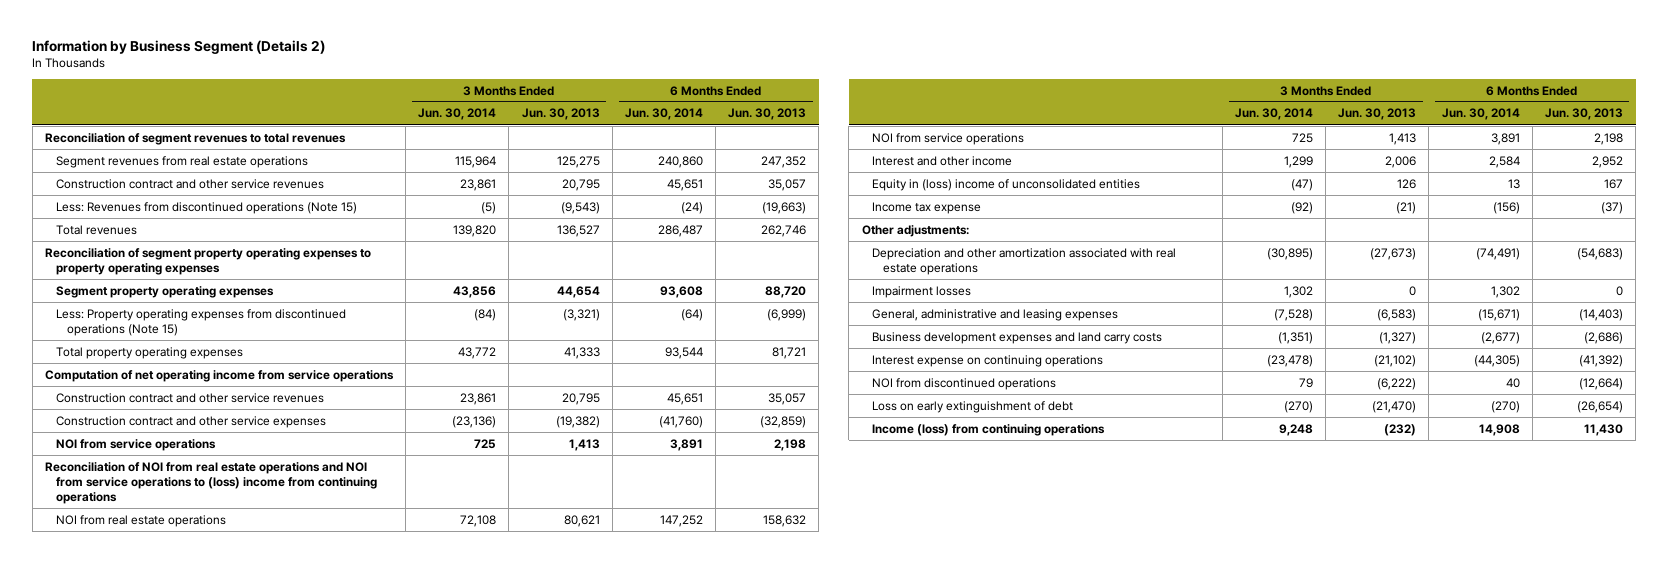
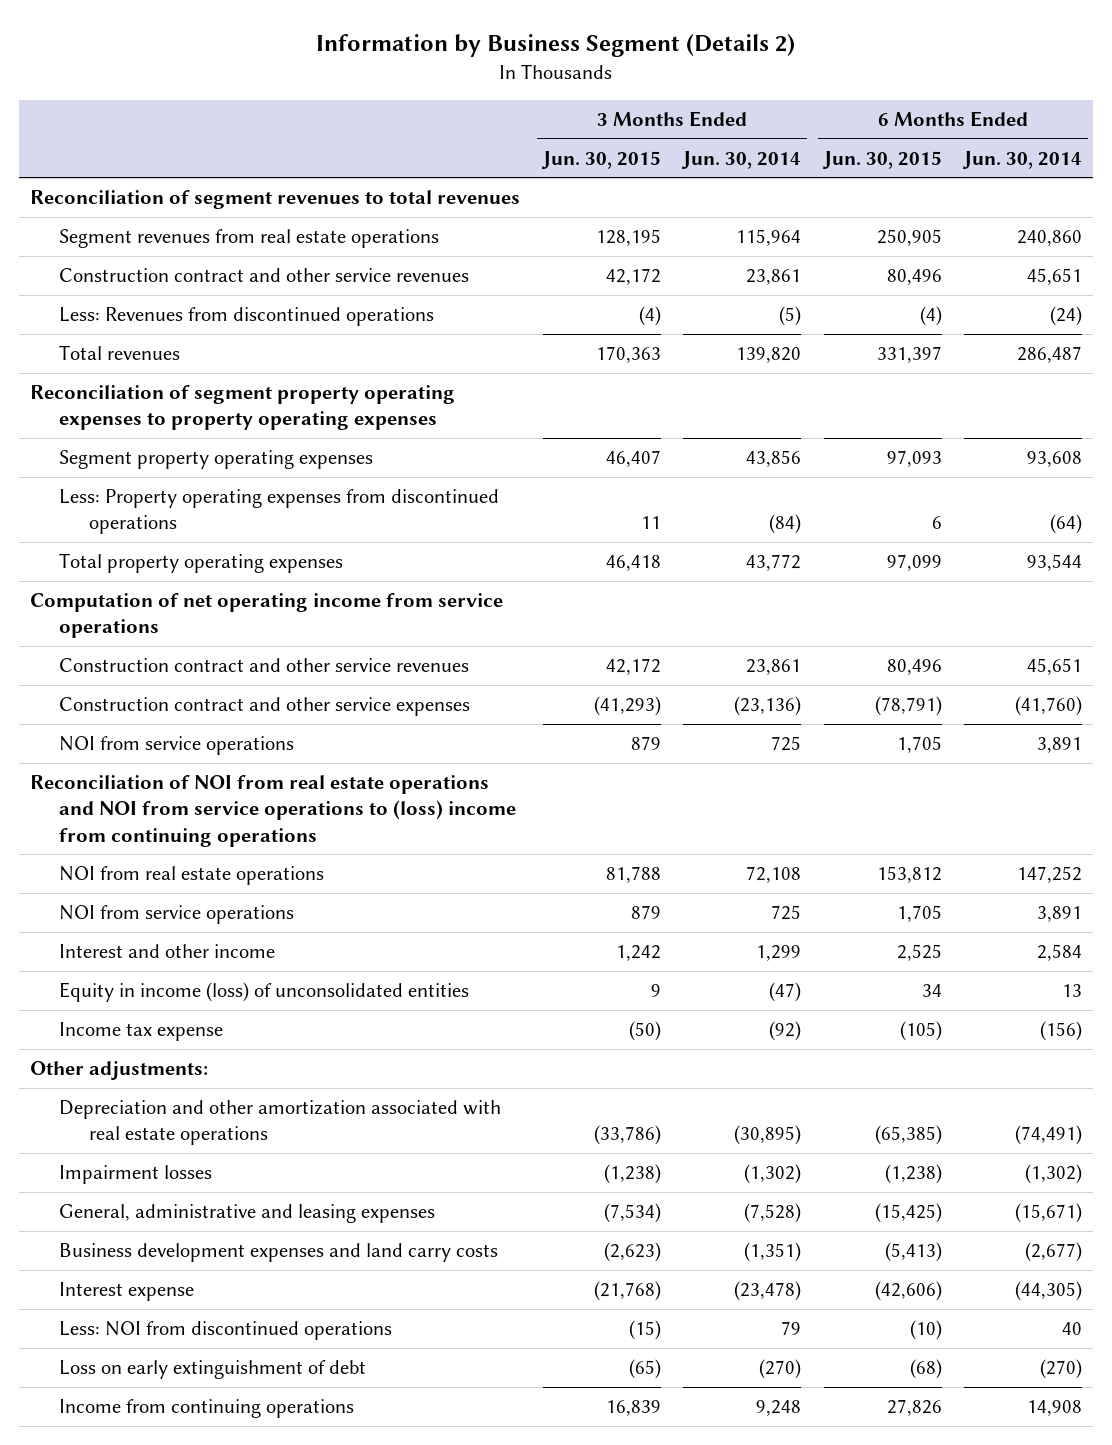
[521,108,600,121] Jun. 30, 2013 -> none
[728,108,807,121] Jun. 30, 2013 -> none
none -> [540,150,661,169] Jun. 30, 2015
none -> [821,150,942,169] Jun. 30, 2015
[55,201,357,214] Less: Revenues from discontinued operations (Note 15) -> [59,307,435,327] Less: Revenues from discontinued operations
[55,308,346,336] Less: Property operating expenses from discontinued operations (Note 15) -> [59,489,500,535] Less: Property operating expenses from discontinued operations
[872,178,1141,191] Equity in (loss) income of unconsolidated entities -> [59,982,470,1003] Equity in income (loss) of unconsolidated entities
[1283,285,1313,298] 1,302 -> [744,1164,802,1185] (1,302)
[1490,285,1520,298] 1,302 -> [1024,1164,1082,1185] (1,302)
[872,354,1104,367] Interest expense on continuing operations -> [59,1282,195,1302] Interest expense
[872,377,1057,390] NOI from discontinued operations -> [59,1321,393,1341] Less: NOI from discontinued operations
[872,423,1106,436] Income (loss) from continuing operations -> [59,1399,355,1419] Income from continuing operations

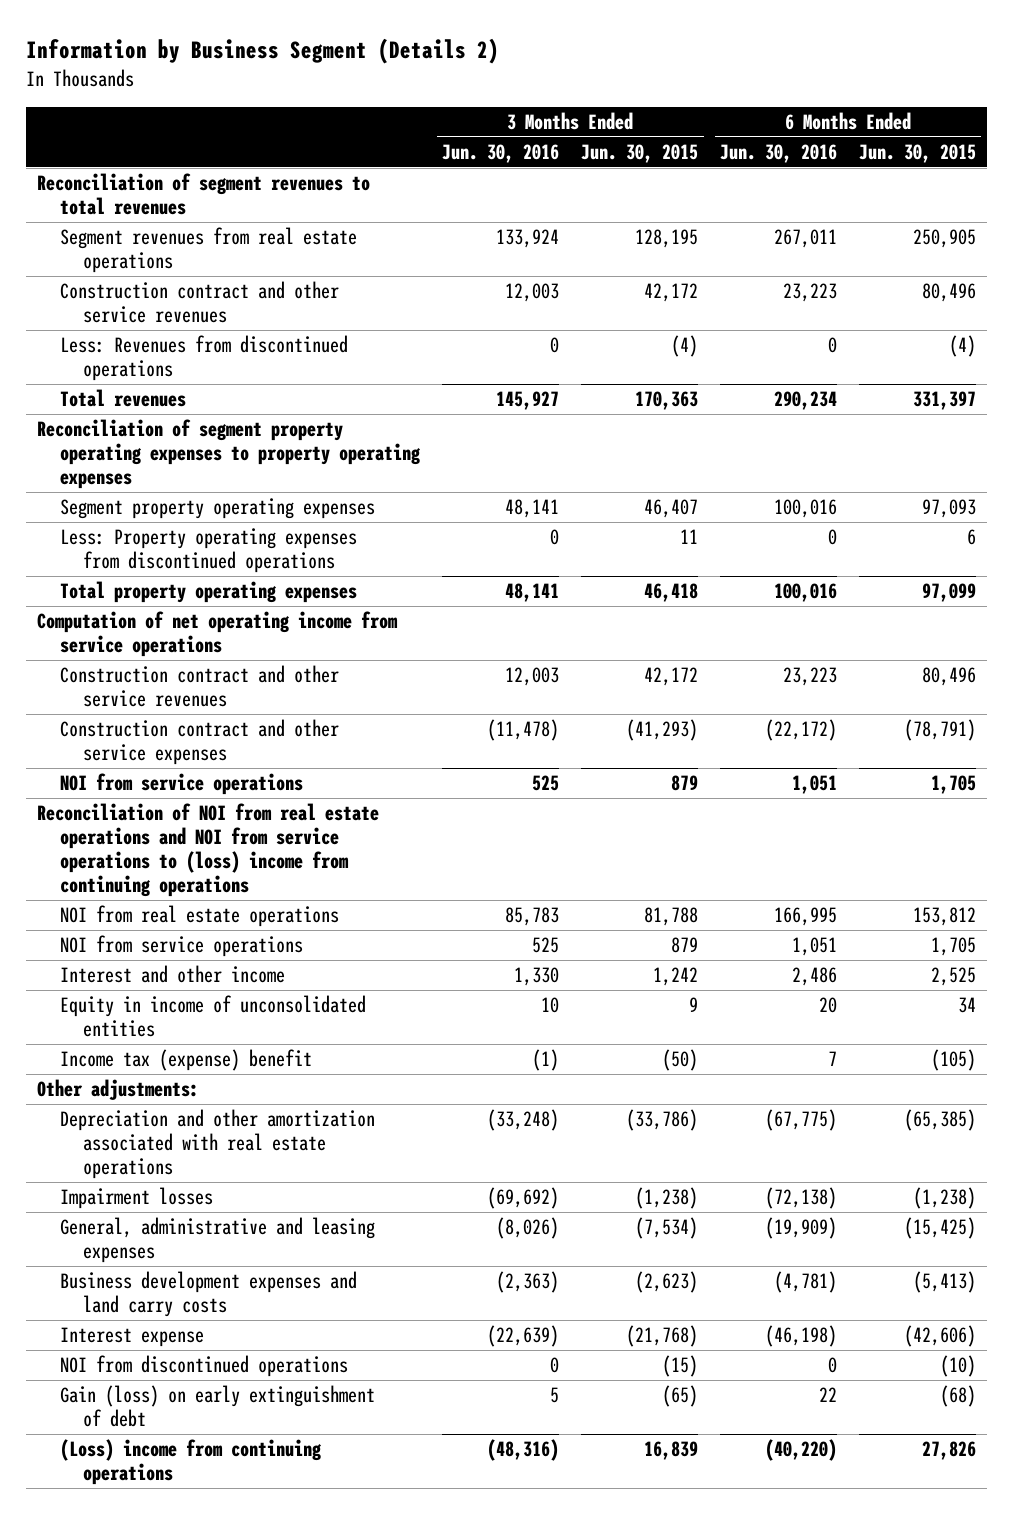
[681,150,802,169] Jun. 30, 2014 -> none
[961,150,1082,169] Jun. 30, 2014 -> none
none -> [442,143,560,163] Jun. 30, 2016
none -> [720,143,838,163] Jun. 30, 2016
[59,982,470,1003] Equity in income (loss) of unconsolidated entities -> [60,995,367,1038] Equity in income of unconsolidated entities
[59,1022,224,1042] Income tax expense -> [60,1049,313,1072] Income tax (expense) benefit
[59,1321,393,1341] Less: NOI from discontinued operations -> [60,1355,349,1378] NOI from discontinued operations
[59,1360,367,1380] Loss on early extinguishment of debt -> [60,1385,376,1428] Gain (loss) on early extinguishment of debt
[59,1399,355,1419] Income from continuing operations -> [60,1439,323,1486] (Loss) income from continuing operations

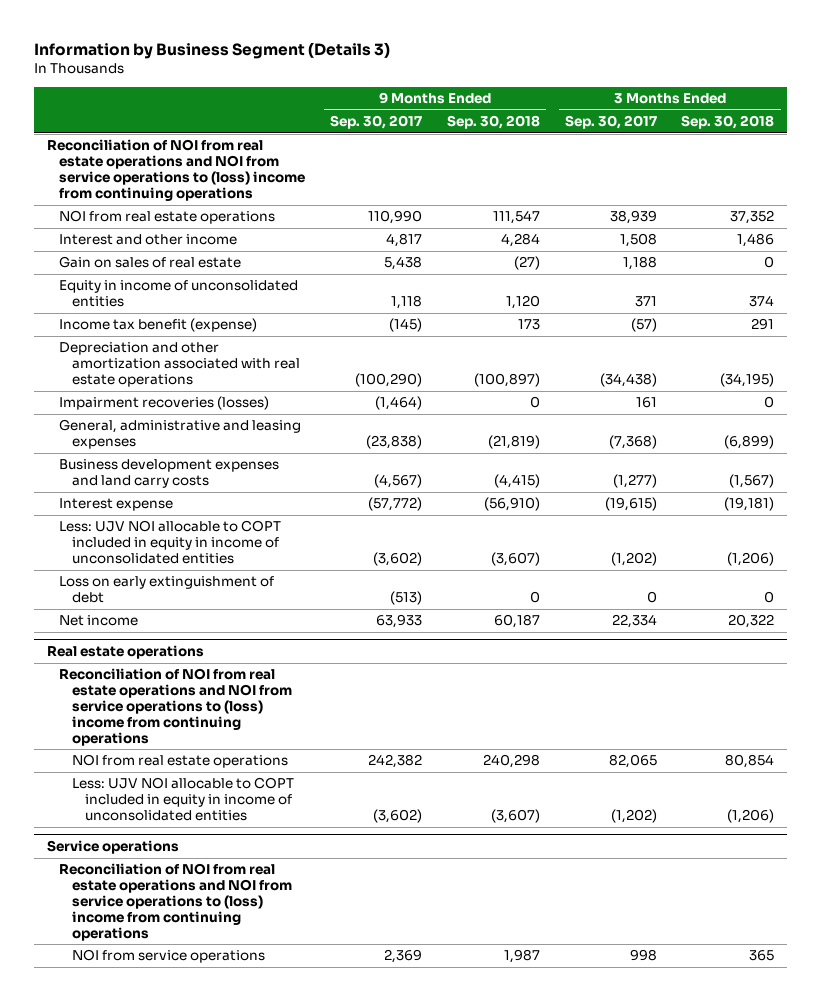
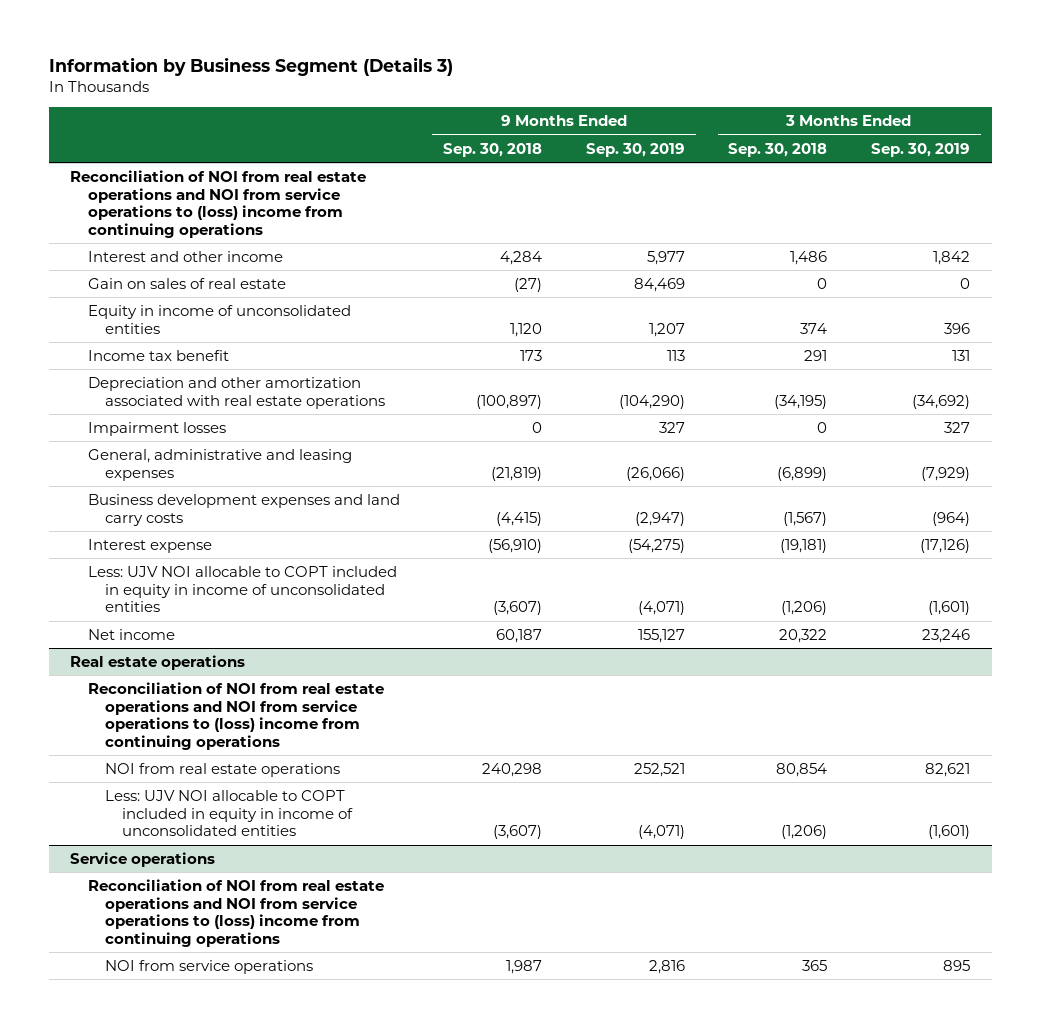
[330,115,423,130] Sep. 30, 2017 -> none
[564,115,657,130] Sep. 30, 2017 -> none
none -> [585,142,685,157] Sep. 30, 2019
none -> [871,142,971,157] Sep. 30, 2019
[59,210,276,225] NOI from real estate operations -> none
[59,318,258,333] Income tax benefit (expense) -> [87,350,229,362] Income tax benefit
[59,396,270,411] Impairment recoveries (losses) -> [87,422,226,437] Impairment losses
[59,576,275,604] Loss on early extinguishment of debt -> none

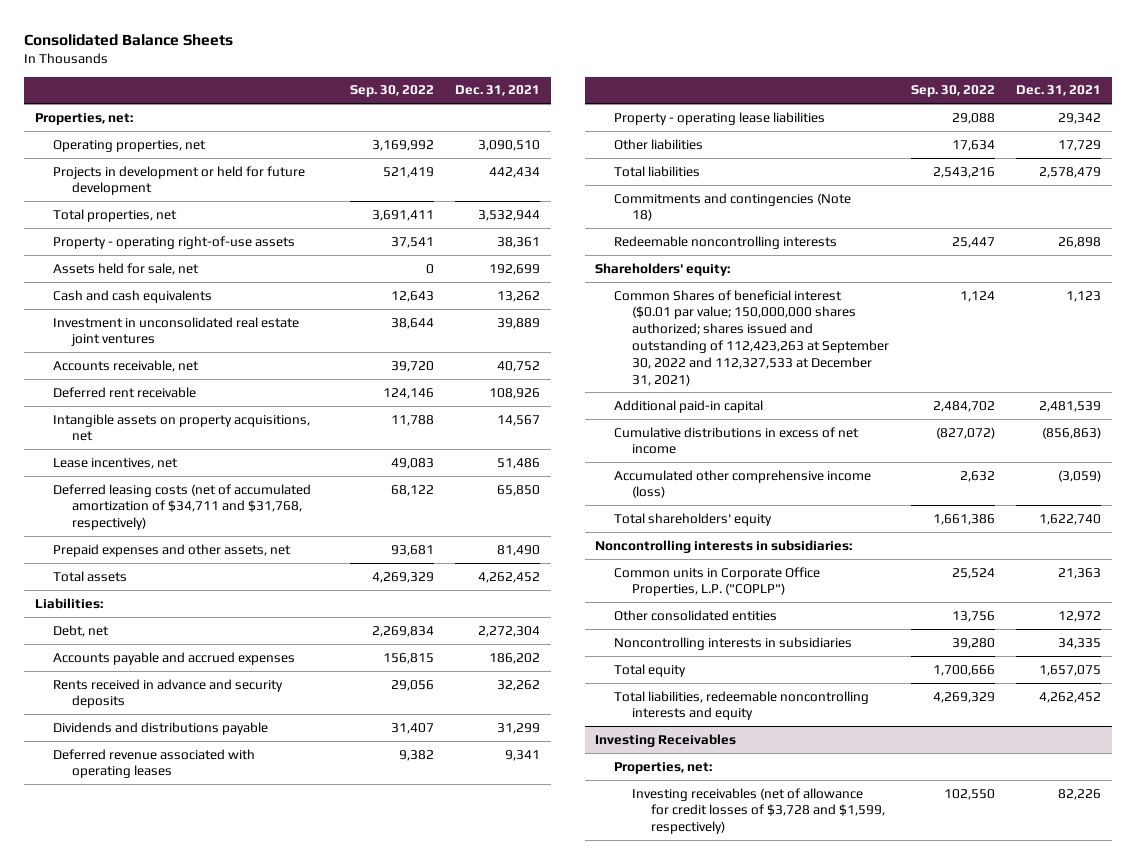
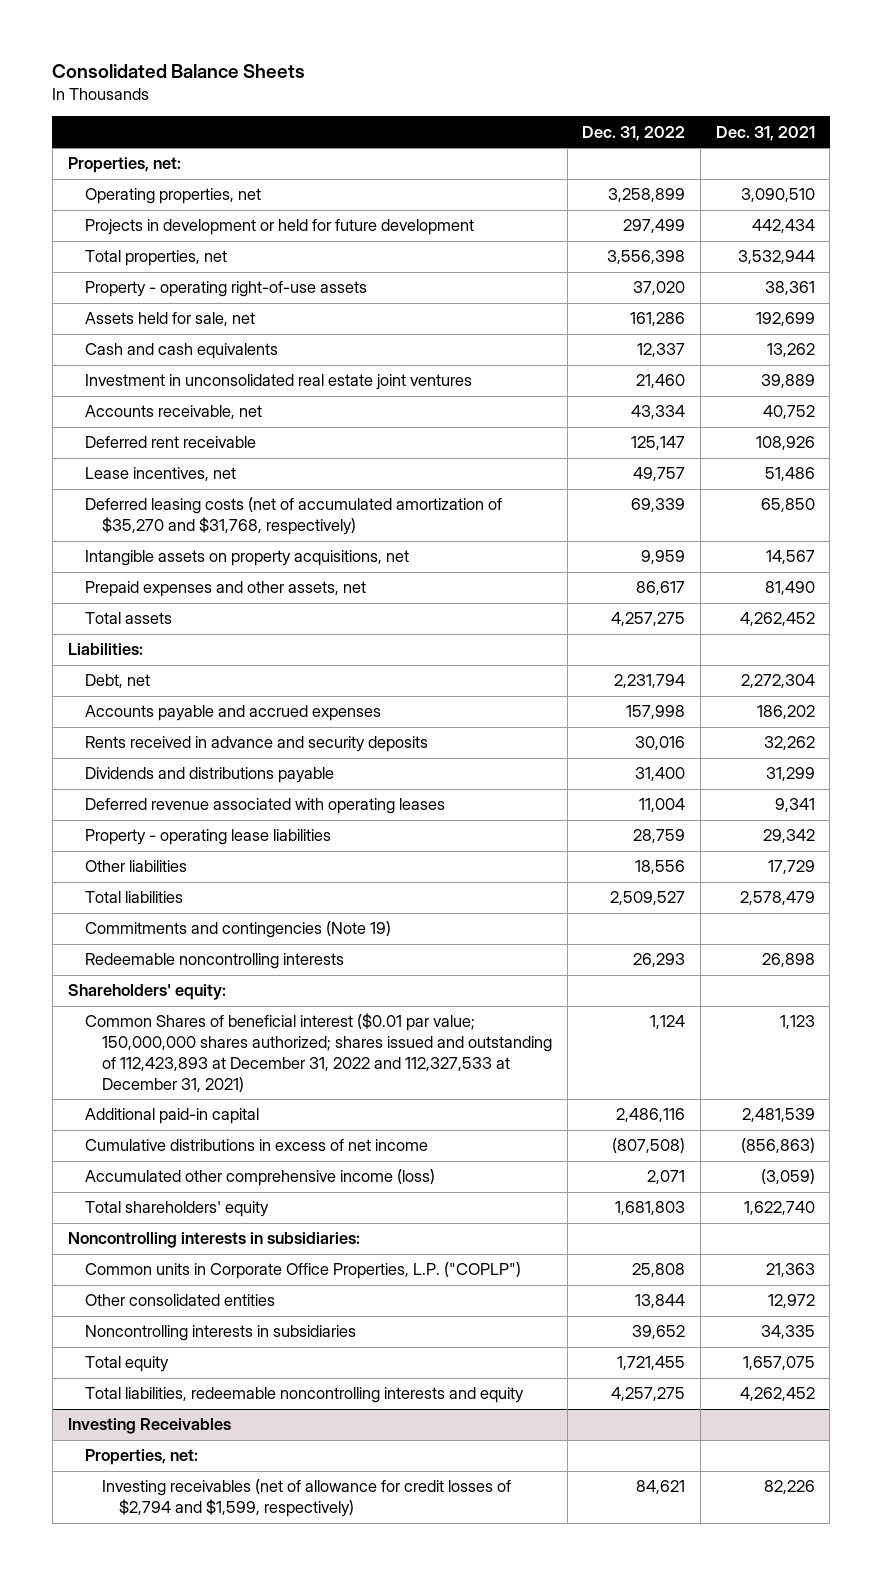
[350,85,435,98] Sep. 30, 2022 -> none
none -> [582,125,686,141] Dec. 31, 2022
[53,483,312,531] Deferred leasing costs (net of accumulated amortization of $34,711 and $31,768, respectively) -> [84,497,502,536] Deferred leasing costs (net of accumulated amortization of $35,270 and $31,768, respectively)
[53,413,311,442] Intangible assets on property acquisitions, net -> [84,550,409,567] Intangible assets on property acquisitions, net
[613,192,851,222] Commitments and contingencies (Note 18) -> [84,921,391,939] Commitments and contingencies (Note 19)
[613,289,890,386] Common Shares of beneficial interest ($0.01 par value; 150,000,000 shares authorized; shares issued and outstanding of 112,423,263 at September 30, 2022 and 112,327,533 at December 31, 2021) -> [84,1013,552,1092] Common Shares of beneficial interest ($0.01 par value; 150,000,000 shares authorized; shares issued and outstanding of 112,423,893 at December 31, 2022 and 112,327,533 at December 31, 2021)
[632,787,885,835] Investing receivables (net of allowance for credit losses of $3,728 and $1,599, respectively) -> [101,1479,511,1518] Investing receivables (net of allowance for credit losses of $2,794 and $1,599, respectively)

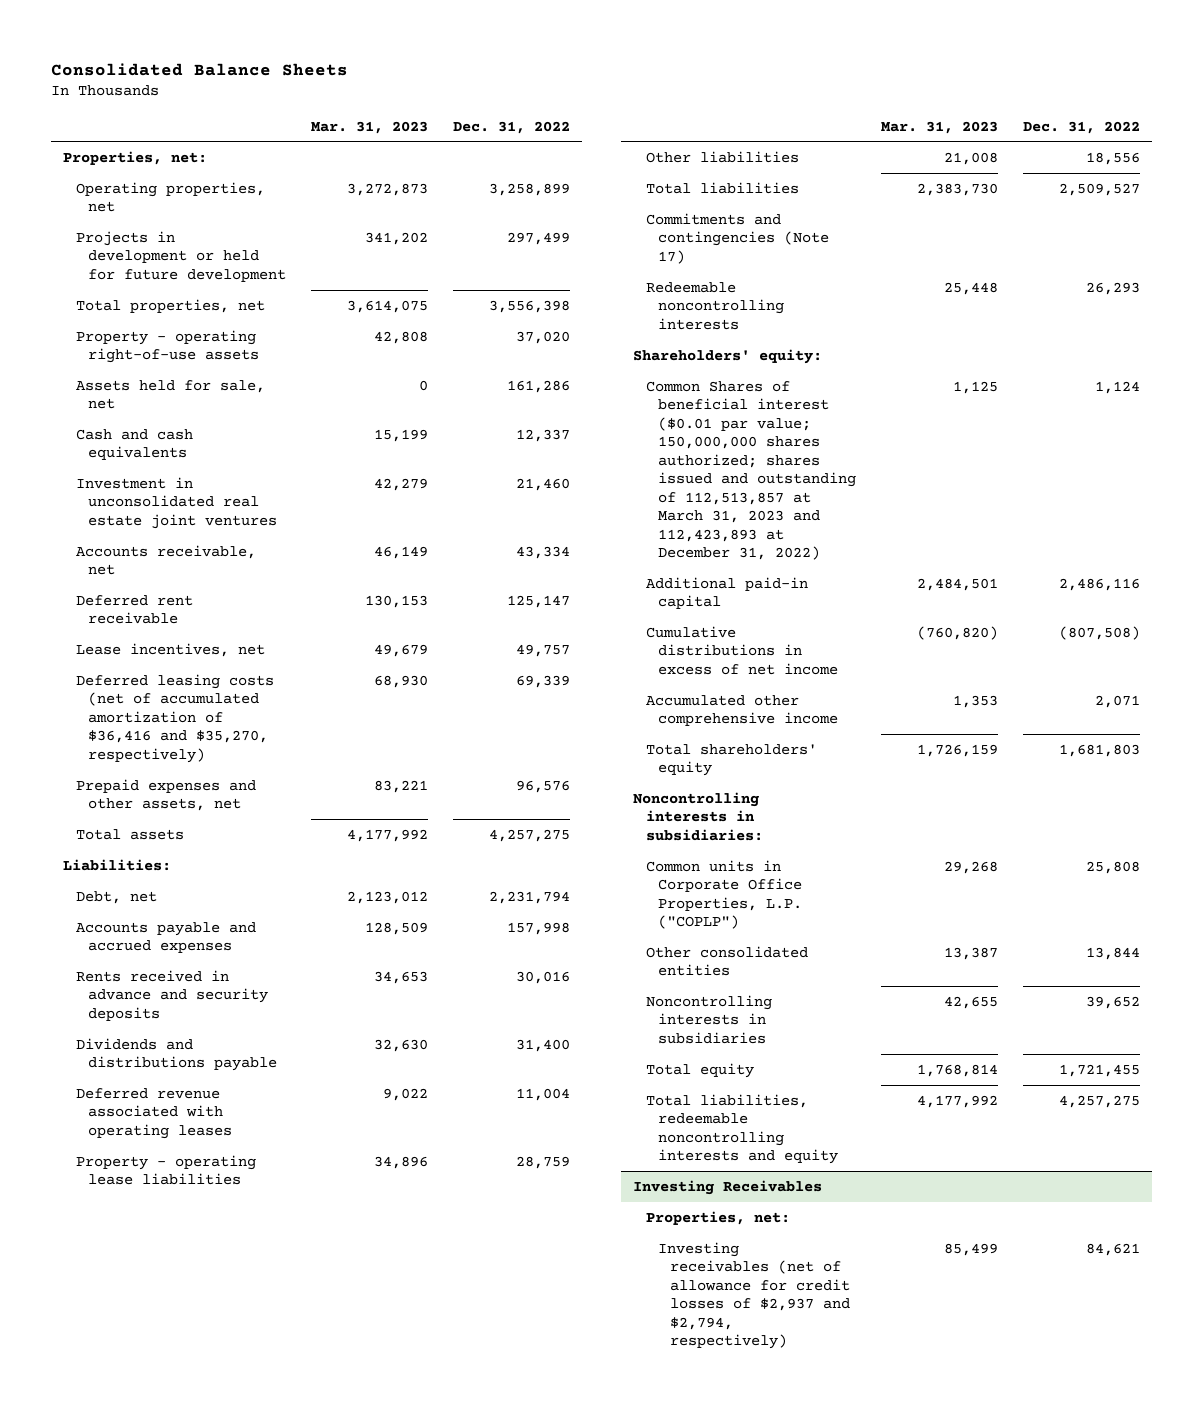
[715,125,815,141] Dec. 31, 2021 -> none
none -> [310,120,428,134] Mar. 31, 2023
[84,550,409,567] Intangible assets on property acquisitions, net -> none
[84,497,502,536] Deferred leasing costs (net of accumulated amortization of $35,270 and $31,768, respectively) -> [75,673,274,763] Deferred leasing costs (net of accumulated amortization of $36,416 and $35,270, respectively)
[636,581,686,596] 86,617 -> [515,779,570,793] 96,576
[84,921,391,939] Commitments and contingencies (Note 19) -> [645,212,829,264] Commitments and contingencies (Note 17)
[84,1013,552,1092] Common Shares of beneficial interest ($0.01 par value; 150,000,000 shares authorized; shares issued and outstanding of 112,423,893 at December 31, 2022 and 112,327,533 at December 31, 2021) -> [645,380,856,561] Common Shares of beneficial interest ($0.01 par value; 150,000,000 shares authorized; shares issued and outstanding of 112,513,857 at March 31, 2023 and 112,423,893 at December 31, 2022)
[84,1169,435,1187] Accumulated other comprehensive income (loss) -> [645,694,838,727] Accumulated other comprehensive income
[101,1479,511,1518] Investing receivables (net of allowance for credit losses of $2,794 and $1,599, respectively) -> [657,1241,851,1350] Investing receivables (net of allowance for credit losses of $2,937 and $2,794, respectively)

